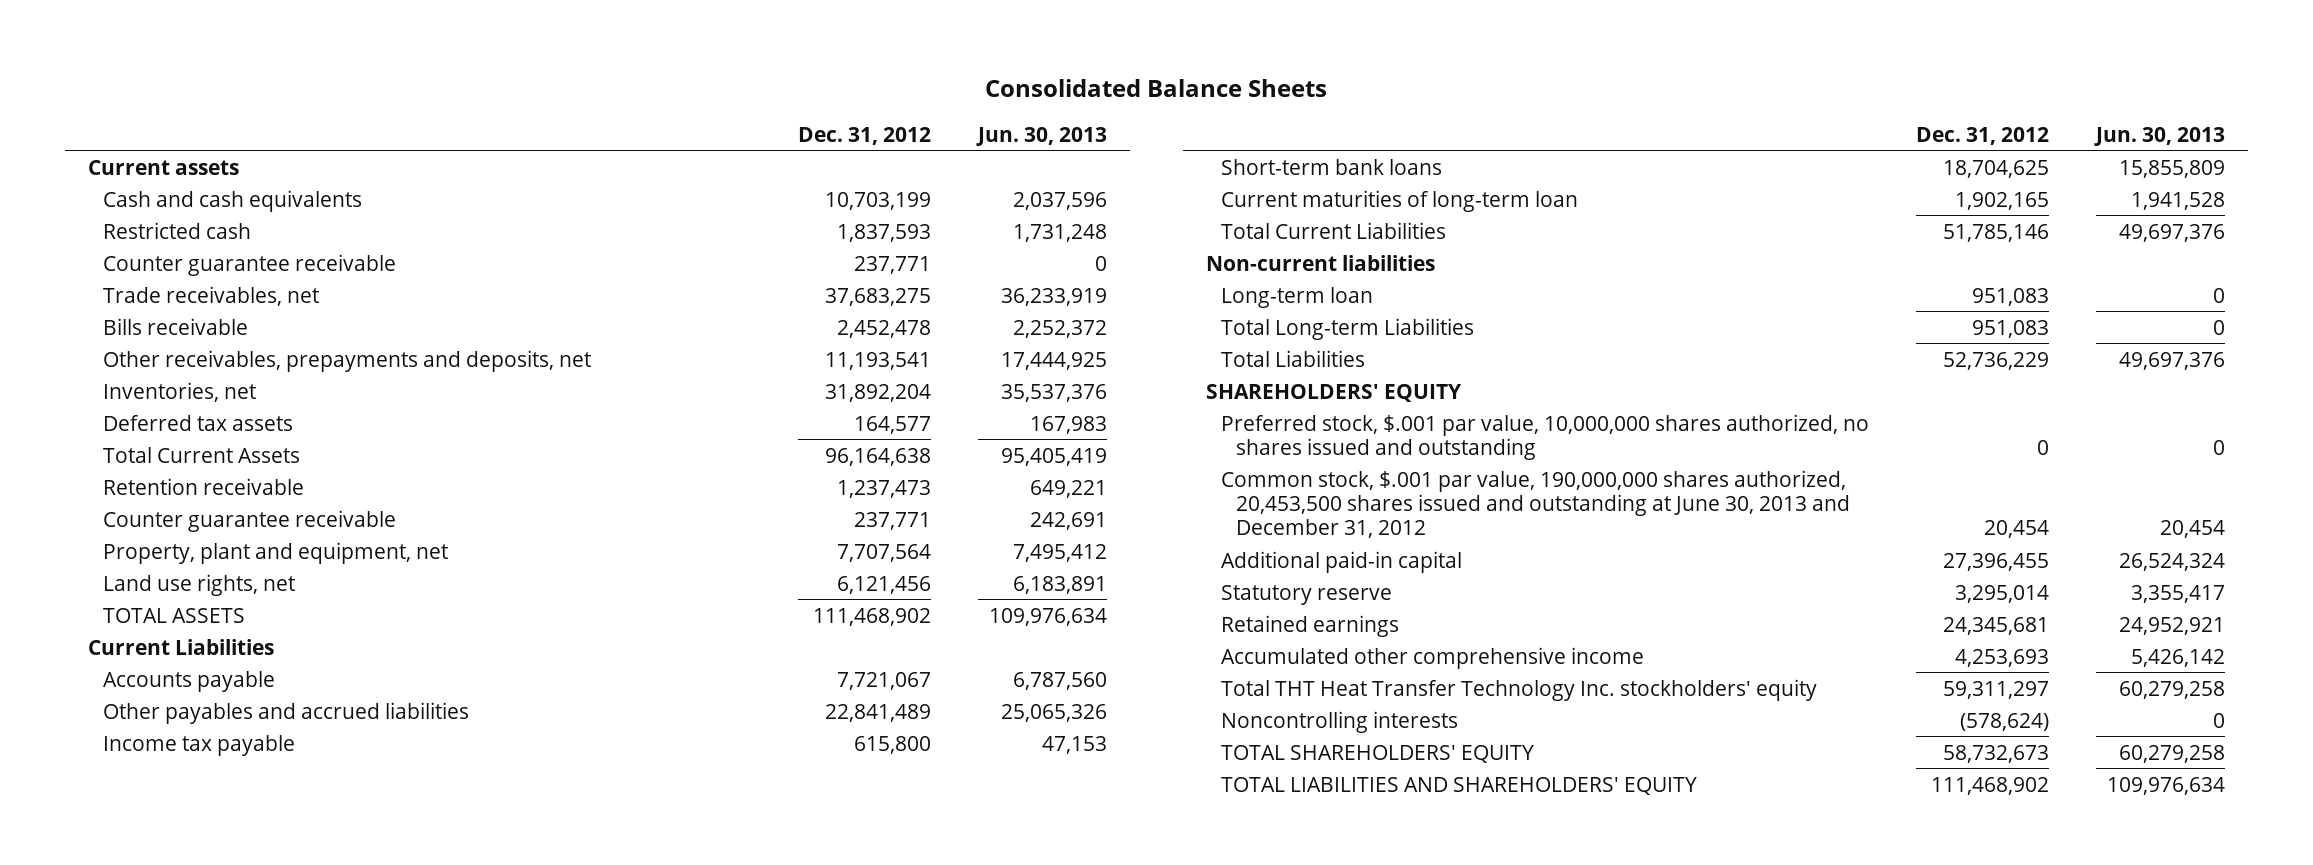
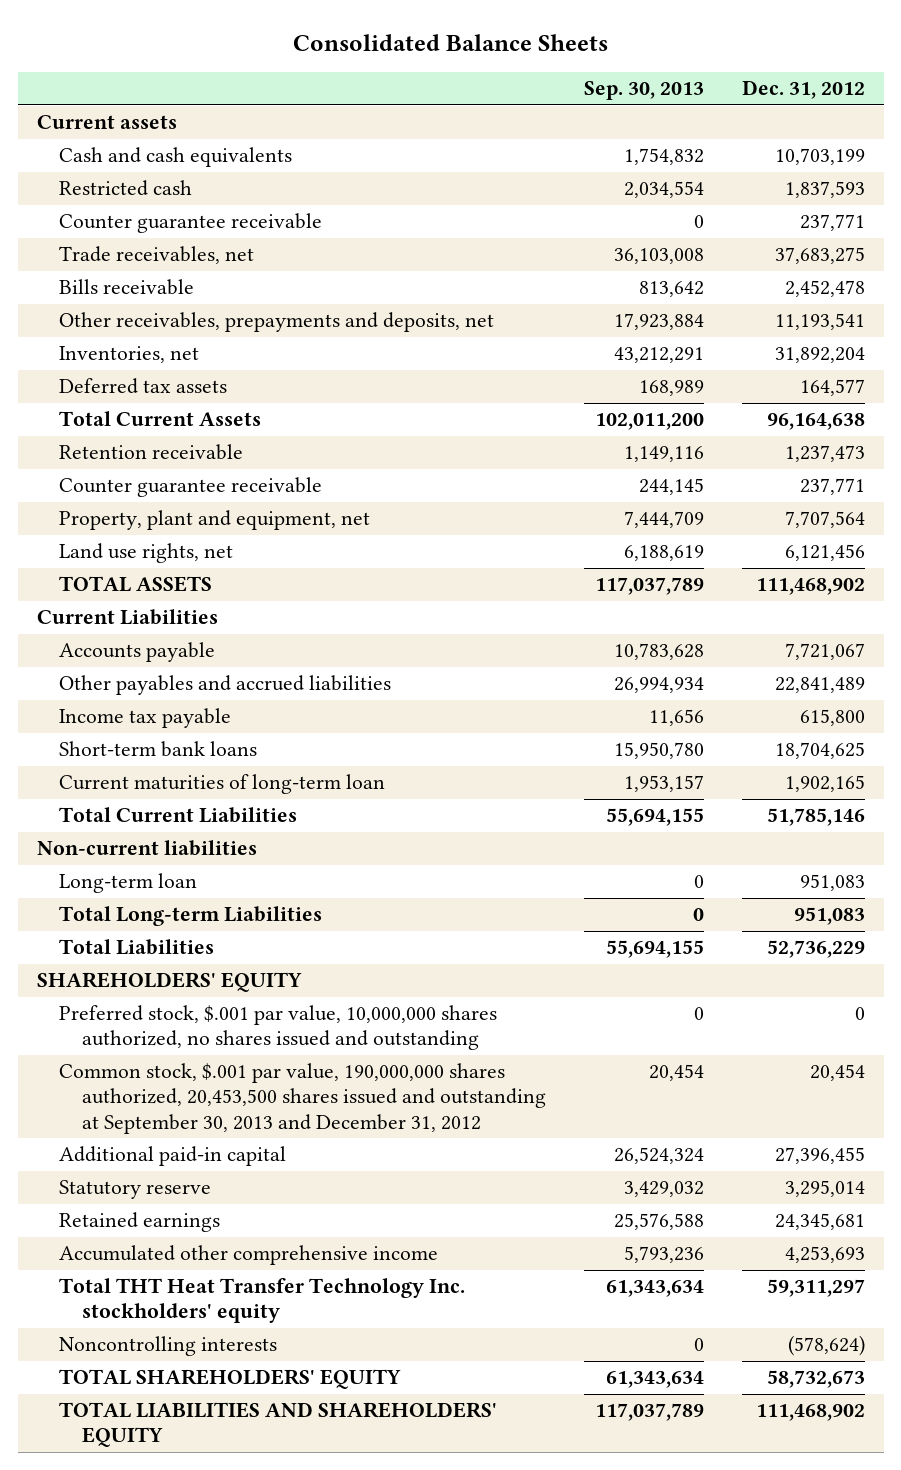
[975,126,1107,146] Jun. 30, 2013 -> none
none -> [584,81,705,101] Sep. 30, 2013
[1221,469,1851,538] Common stock, $.001 par value, 190,000,000 shares authorized, 20,453,500 shares issued and outstanding at June 30, 2013 and December 31, 2012 -> [59,1063,547,1134] Common stock, $.001 par value, 190,000,000 shares authorized, 20,453,500 shares issued and outstanding at September 30, 2013 and December 31, 2012

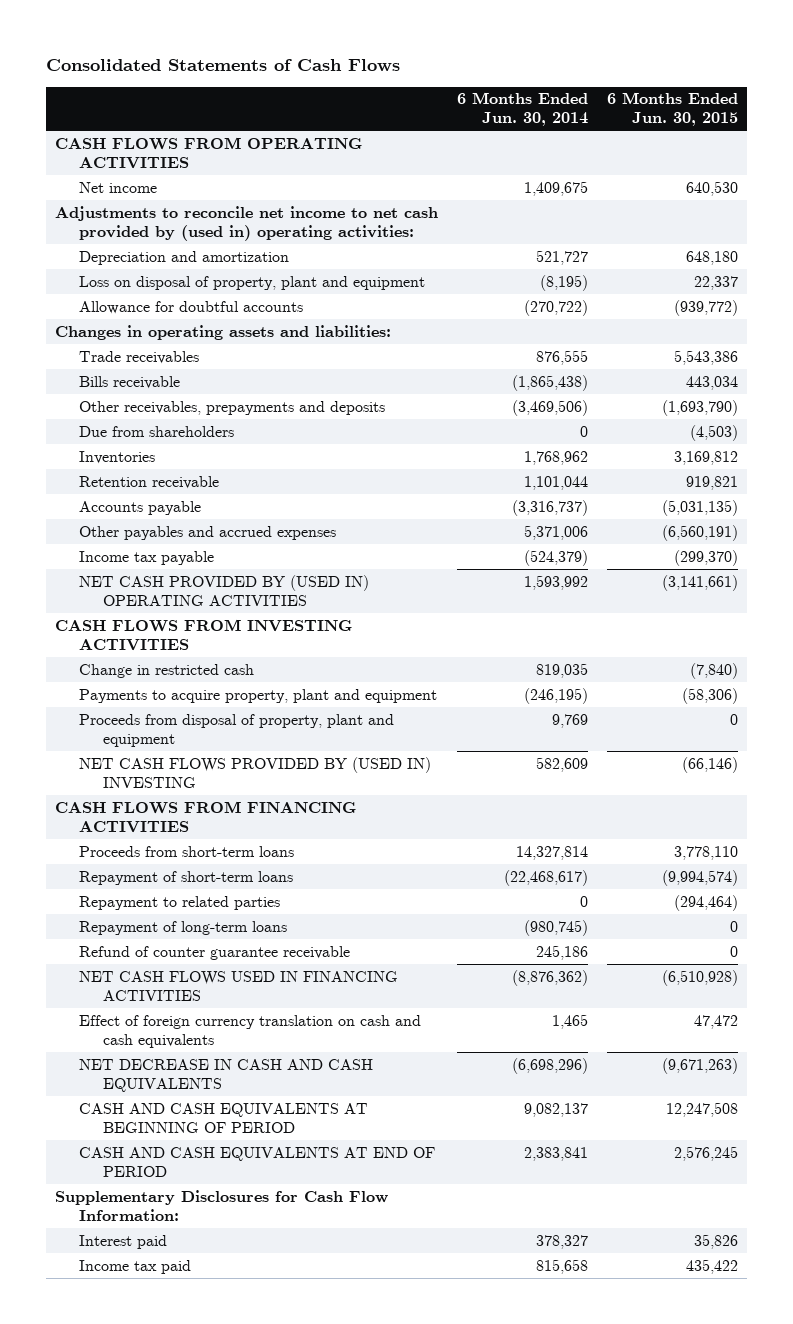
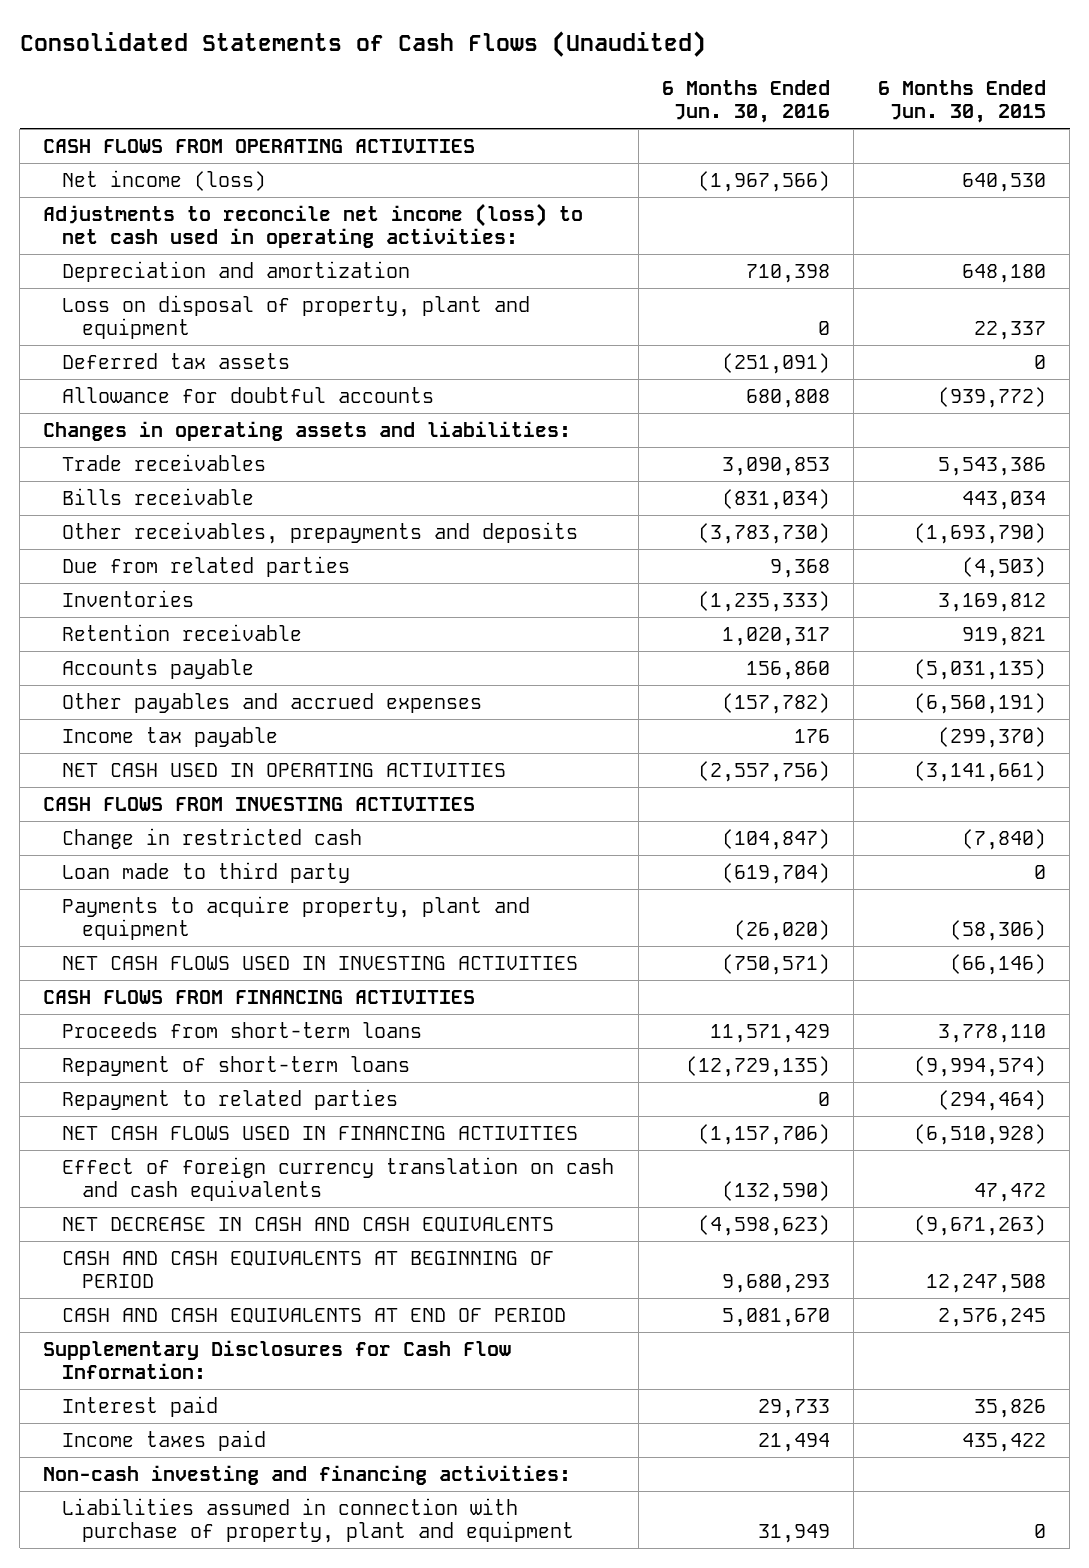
[46,58,401,71] Consolidated Statements of Cash Flows -> [19,30,706,57] Consolidated Statements of Cash Flows (Unaudited)
[457,92,589,127] 6 Months Ended Jun. 30, 2014 -> none
none -> [662,79,831,124] 6 Months Ended Jun. 30, 2016
[79,181,158,193] Net income -> [62,170,267,192] Net income (loss)
[55,205,439,241] Adjustments to reconcile net income to net cash provided by (used in) operating activities: -> [43,203,584,249] Adjustments to reconcile net income (loss) to net cash used in operating activities:
none -> [62,353,291,370] Deferred tax assets
[79,425,235,437] Due from shareholders -> [62,556,351,578] Due from related parties
[79,574,370,606] NET CASH PROVIDED BY (USED IN) OPERATING ACTIVITIES -> [62,763,507,778] NET CASH USED IN OPERATING ACTIVITIES
none -> [62,862,351,884] Loan made to third party
[79,713,395,747] Proceeds from disposal of property, plant and equipment -> none
[79,756,432,788] NET CASH FLOWS PROVIDED BY (USED IN) INVESTING -> [62,956,579,971] NET CASH FLOWS USED IN INVESTING ACTIVITIES
[79,920,288,935] Repayment of long-term loans -> none
[79,945,351,960] Refund of counter guarantee receivable -> none
[79,1259,192,1274] Income tax paid -> [62,1430,267,1452] Income taxes paid
none -> [43,1465,572,1486] Non-cash investing and financing activities:
none -> [62,1498,574,1544] Liabilities assumed in connection with purchase of property, plant and equipment

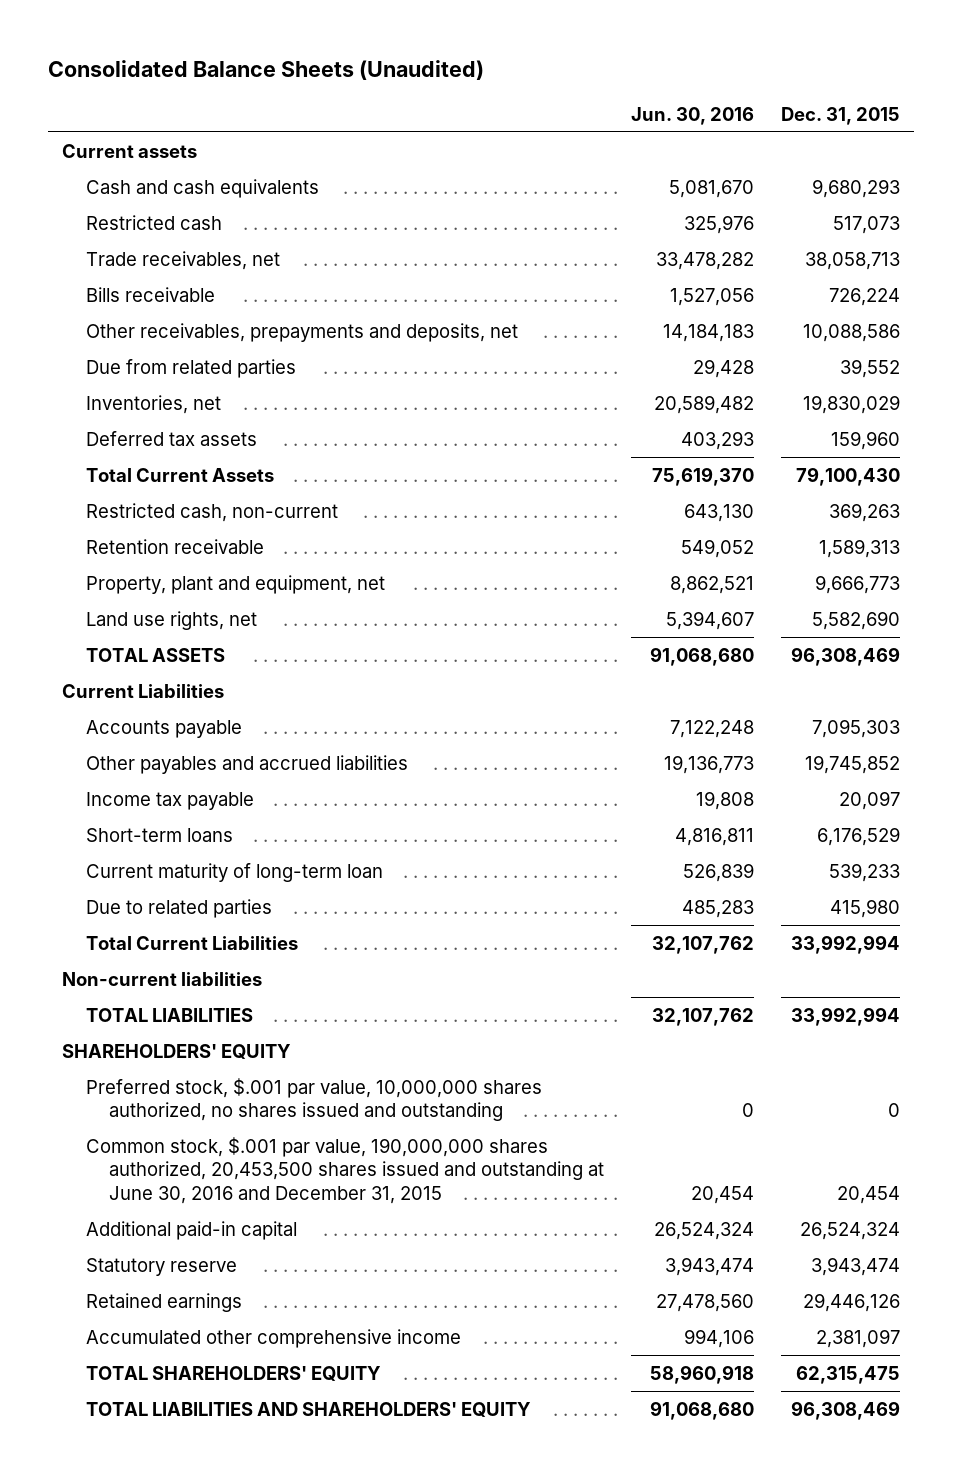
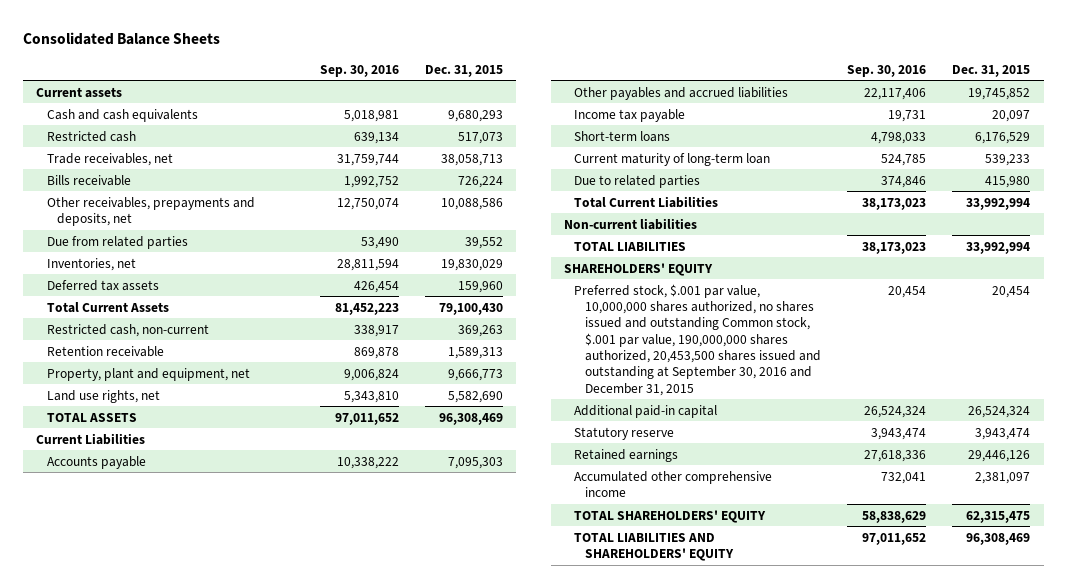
[48,60,485,81] Consolidated Balance Sheets (Unaudited) -> [23,32,221,46] Consolidated Balance Sheets
[631,106,755,125] Jun. 30, 2016 -> none
none -> [319,64,399,77] Sep. 30, 2016
[85,1077,542,1122] Preferred stock, $.001 par value, 10,000,000 shares authorized, no shares issued and outstanding -> none
[85,1136,605,1204] Common stock, $.001 par value, 190,000,000 shares authorized, 20,453,500 shares issued and outstanding at June 30, 2016 and December 31, 2015 -> [574,283,821,396] Preferred stock, $.001 par value, 10,000,000 shares authorized, no shares issued and outstanding Common stock, $.001 par value, 190,000,000 shares authorized, 20,453,500 shares issued and outstanding at September 30, 2016 and December 31, 2015

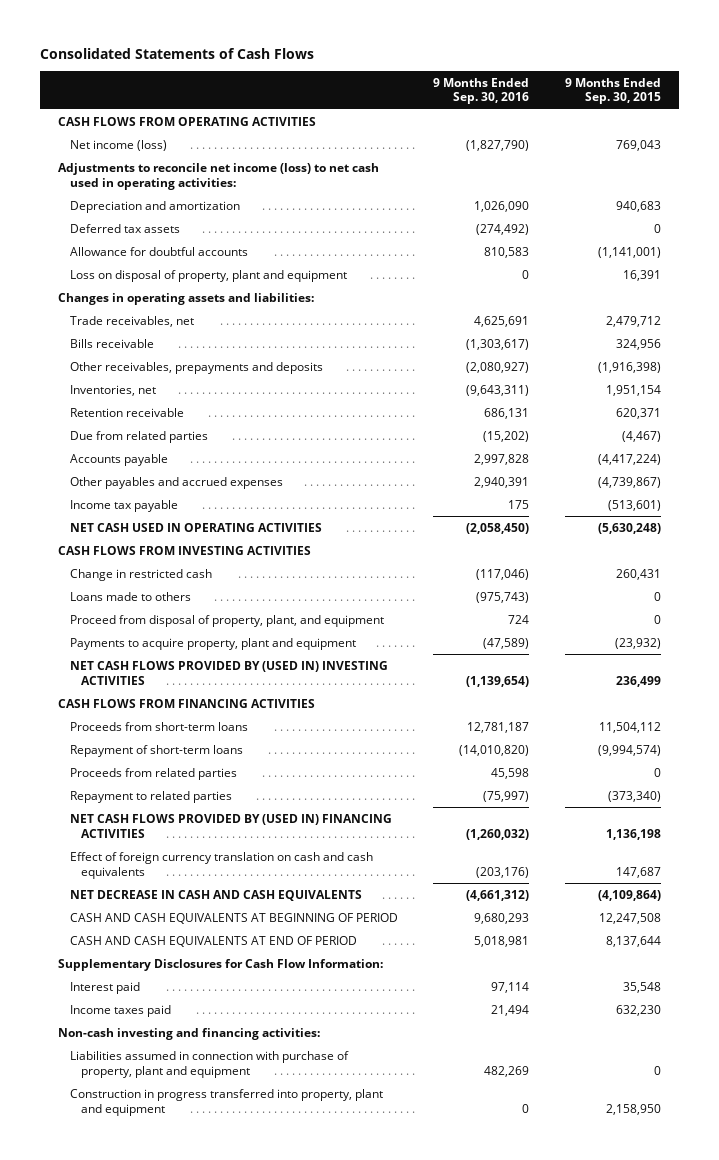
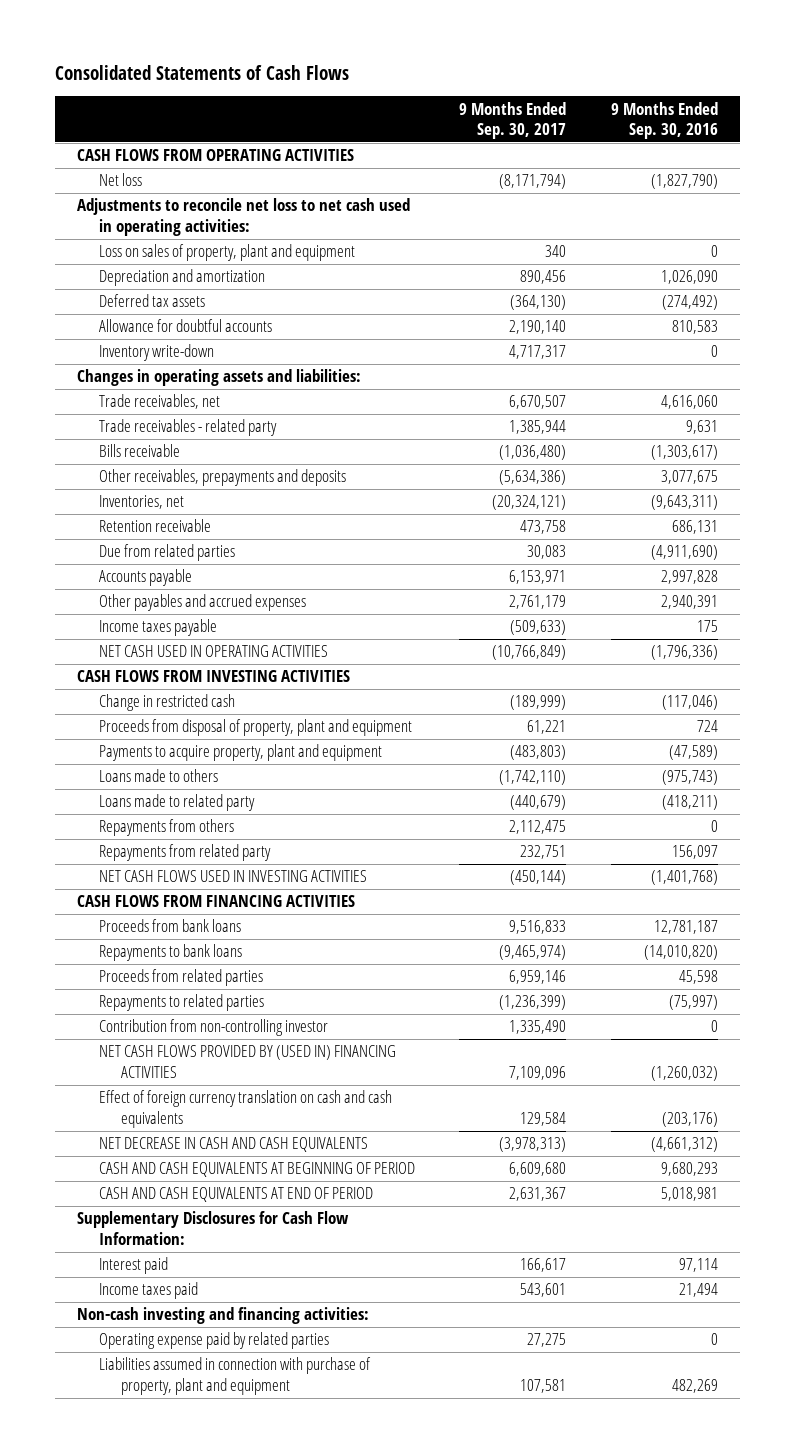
[565,77,662,105] 9 Months Ended Sep. 30, 2015 -> none
none -> [459,101,567,140] 9 Months Ended Sep. 30, 2017
[69,139,167,151] Net income (loss) -> [98,173,142,187] Net loss
[57,162,379,190] Adjustments to reconcile net income (loss) to net cash used in operating activities: -> [77,198,411,236] Adjustments to reconcile net loss to net cash used in operating activities:
none -> [98,244,355,262] Loss on sales of property, plant and equipment
[69,269,347,282] Loss on disposal of property, plant and equipment -> none
none -> [98,344,214,362] Inventory write-down
[474,315,530,327] 4,625,691 -> [660,395,718,410] 4,616,060
none -> [98,419,277,437] Trade receivables - related party
[466,361,530,373] (2,080,927) -> [660,470,718,485] 3,077,675
[483,430,530,442] (15,202) -> [650,545,718,561] (4,911,690)
[69,499,178,512] Income tax payable -> [98,619,217,637] Income taxes payable
[466,522,530,534] (2,058,450) -> [650,645,718,661] (1,796,336)
[69,614,384,627] Proceed from disposal of property, plant, and equipment -> [98,719,412,737] Proceeds from disposal of property, plant and equipment
[69,591,191,601] Loans made to others -> [98,769,218,783] Loans made to others
none -> [98,794,255,812] Loans made to related party
none -> [98,819,234,837] Repayments from others
none -> [98,844,271,862] Repayments from related party
[69,660,388,685] NET CASH FLOWS PROVIDED BY (USED IN) INVESTING ACTIVITIES -> [98,870,367,883] NET CASH FLOWS USED IN INVESTING ACTIVITIES
[466,675,530,687] (1,139,654) -> [650,870,718,886] (1,401,768)
[69,721,248,731] Proceeds from short-term loans -> [98,919,241,933] Proceeds from bank loans
[69,744,243,757] Repayment of short-term loans -> [98,944,242,962] Repayments to bank loans
[69,790,232,803] Repayment to related parties -> [98,994,264,1012] Repayments to related parties
none -> [98,1019,328,1037] Contribution from non-controlling investor
none -> [98,1332,329,1350] Operating expense paid by related parties
[69,1088,383,1116] Construction in progress transferred into property, plant and equipment -> none

